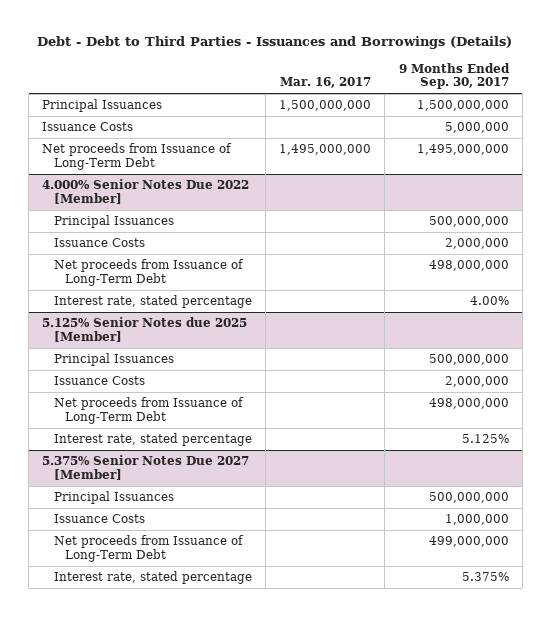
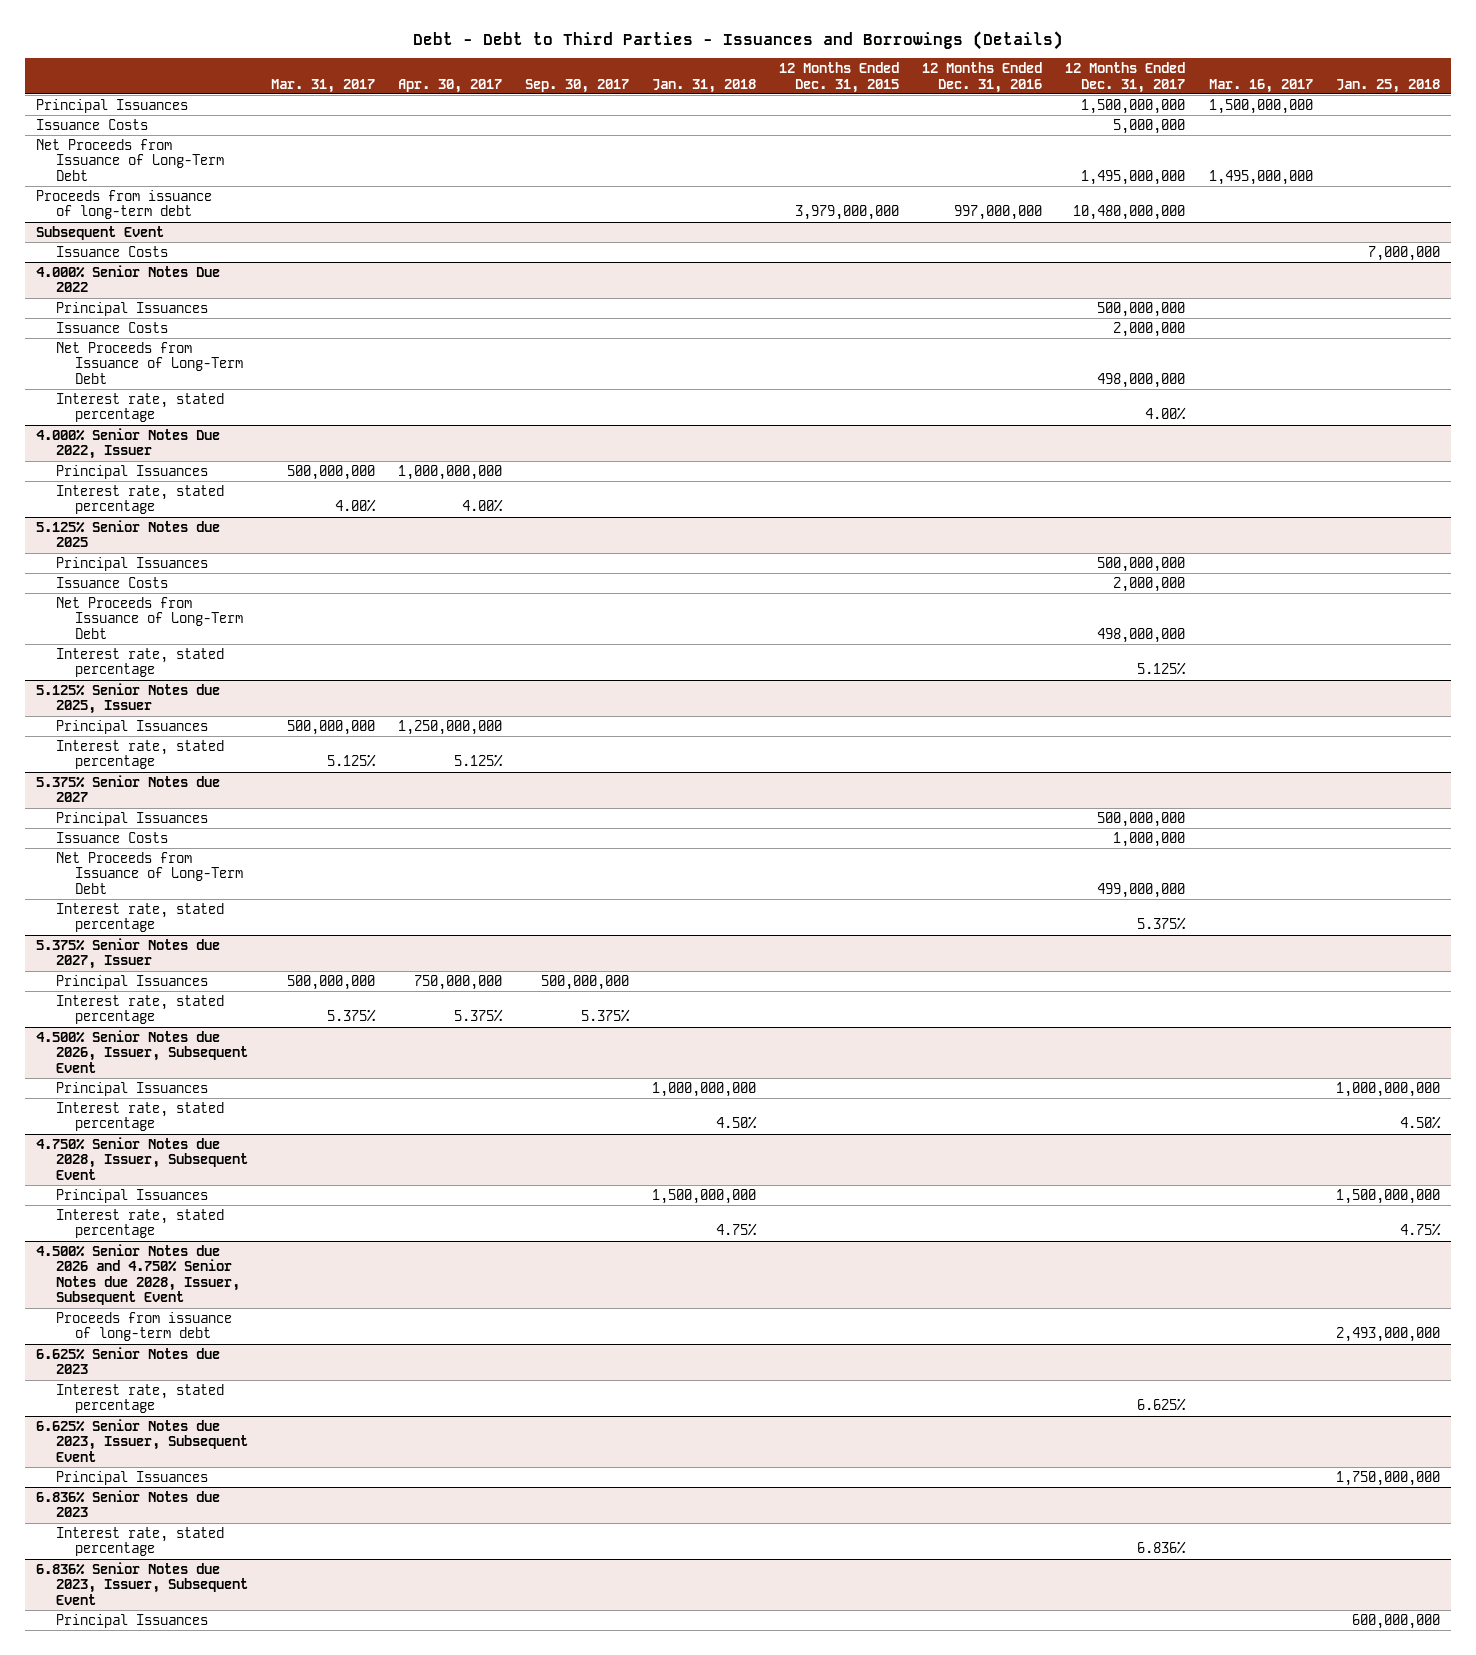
[398,62,510,90] 9 Months Ended Sep. 30, 2017 -> none
none -> [270,78,375,93] Mar. 31, 2017
none -> [397,78,502,93] Apr. 30, 2017
none -> [524,78,629,93] Sep. 30, 2017
none -> [652,78,757,93] Jan. 31, 2018
none -> [779,62,900,93] 12 Months Ended Dec. 31, 2015
none -> [922,62,1043,93] 12 Months Ended Dec. 31, 2016
none -> [1065,62,1186,93] 12 Months Ended Dec. 31, 2017
none -> [1335,78,1440,93] Jan. 25, 2018
[42,143,233,170] Net proceeds from Issuance of Long-Term Debt -> [36,138,224,181] Net Proceeds from Issuance of Long-Term Debt
none -> [36,189,213,220] Proceeds from issuance of long-term debt
none -> [36,225,165,240] Subsequent Event
none -> [55,245,168,257] Issuance Costs
[42,179,250,204] 4.000% Senior Notes Due 2022 [Member] -> [36,264,221,293] 4.000% Senior Notes Due 2022
[53,259,244,286] Net proceeds from Issuance of Long-Term Debt -> [55,341,243,384] Net Proceeds from Issuance of Long-Term Debt
none -> [36,427,221,460] 4.000% Senior Notes Due 2022, Issuer
none -> [55,464,208,479] Principal Issuances
none -> [55,484,224,515] Interest rate, stated percentage
[42,317,248,342] 5.125% Senior Notes due 2025 [Member] -> [36,519,221,548] 5.125% Senior Notes due 2025
[53,397,244,424] Net proceeds from Issuance of Long-Term Debt -> [55,596,243,639] Net Proceeds from Issuance of Long-Term Debt
none -> [36,682,221,715] 5.125% Senior Notes due 2025, Issuer
none -> [55,719,208,734] Principal Issuances
none -> [55,739,224,770] Interest rate, stated percentage
[42,455,250,480] 5.375% Senior Notes Due 2027 [Member] -> [36,774,221,803] 5.375% Senior Notes due 2027
[53,535,244,562] Net proceeds from Issuance of Long-Term Debt -> [55,851,243,894] Net Proceeds from Issuance of Long-Term Debt
none -> [36,937,221,970] 5.375% Senior Notes due 2027, Issuer
none -> [55,974,208,989] Principal Issuances
none -> [55,994,224,1025] Interest rate, stated percentage
none -> [36,1029,248,1073] 4.500% Senior Notes due 2026, Issuer, Subsequent Event
none -> [55,1081,208,1096] Principal Issuances
none -> [55,1101,224,1132] Interest rate, stated percentage
none -> [36,1136,248,1180] 4.750% Senior Notes due 2028, Issuer, Subsequent Event
none -> [55,1188,208,1203] Principal Issuances
none -> [55,1208,224,1239] Interest rate, stated percentage
none -> [36,1243,240,1306] 4.500% Senior Notes due 2026 and 4.750% Senior Notes due 2028, Issuer, Subsequent Event
none -> [55,1311,232,1342] Proceeds from issuance of long-term debt
none -> [36,1346,221,1375] 6.625% Senior Notes due 2023
none -> [55,1383,224,1414] Interest rate, stated percentage
none -> [36,1418,248,1462] 6.625% Senior Notes due 2023, Issuer, Subsequent Event
none -> [55,1470,208,1485] Principal Issuances
none -> [36,1489,221,1518] 6.836% Senior Notes due 2023
none -> [55,1526,224,1557] Interest rate, stated percentage
none -> [36,1561,248,1605] 6.836% Senior Notes due 2023, Issuer, Subsequent Event
none -> [55,1613,208,1628] Principal Issuances

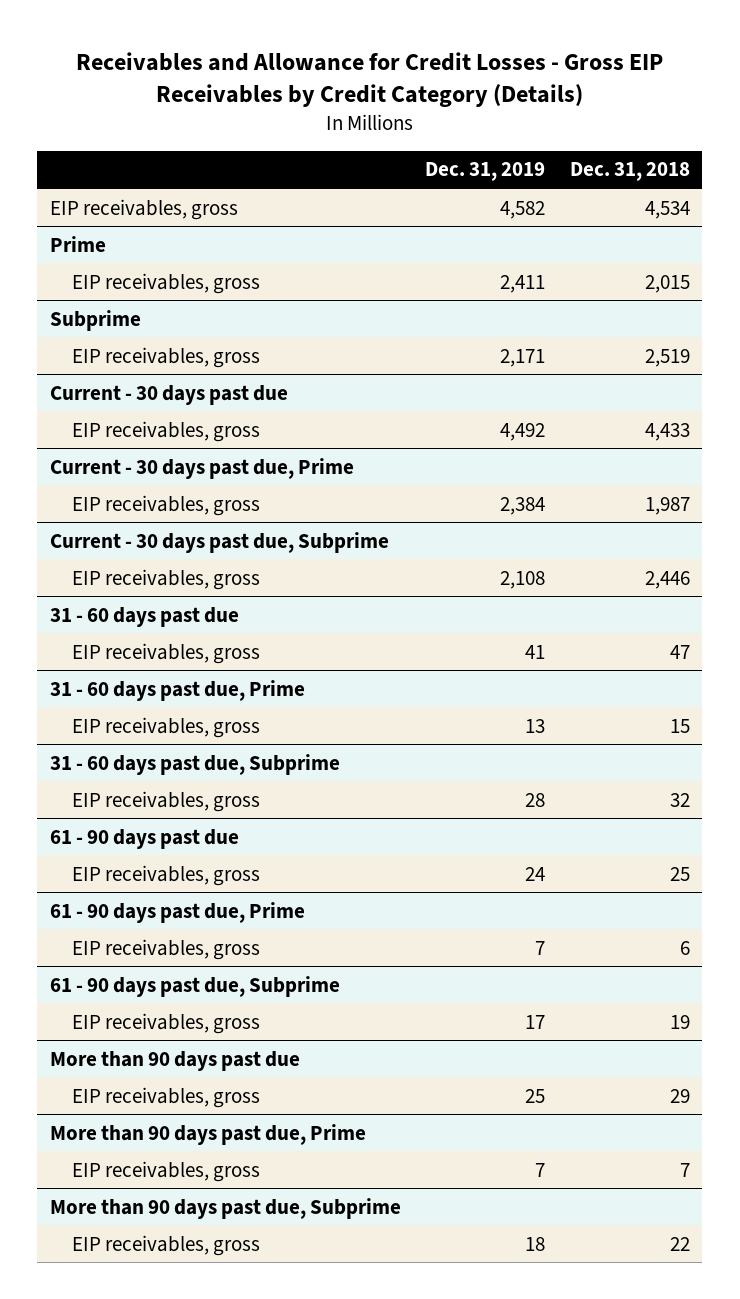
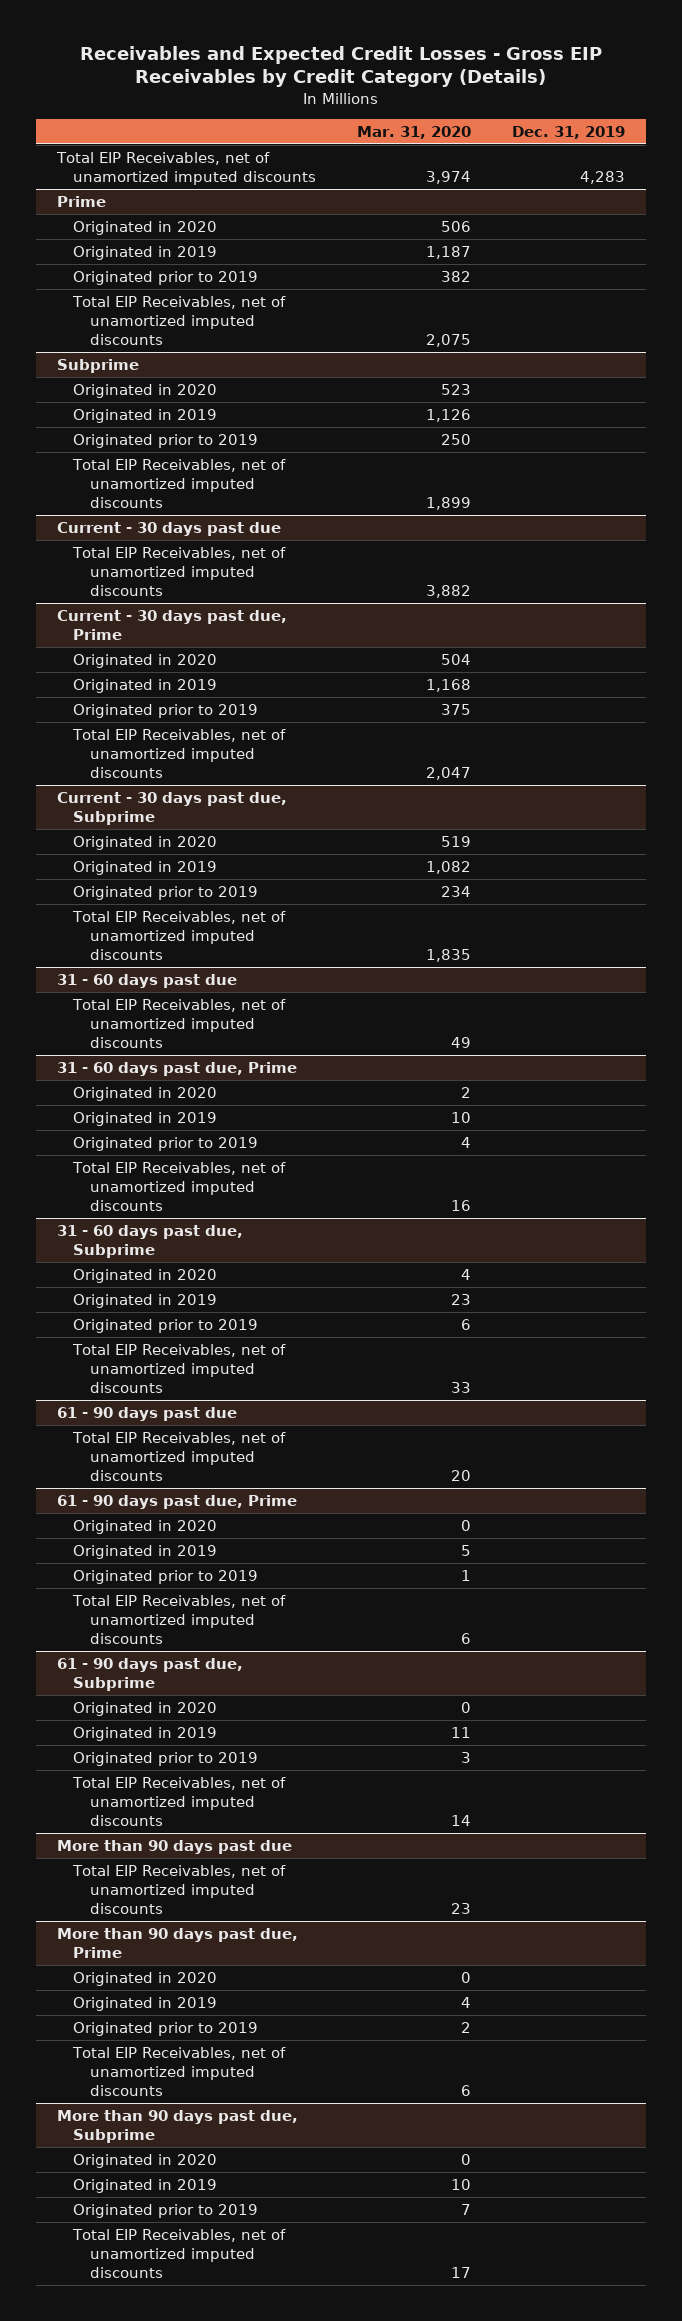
[75,51,663,108] Receivables and Allowance for Credit Losses - Gross EIP Receivables by Credit Category (Details) -> [80,45,603,88] Receivables and Expected Credit Losses - Gross EIP Receivables by Credit Category (Details)
[570,162,691,182] Dec. 31, 2018 -> none
none -> [357,125,472,139] Mar. 31, 2020
[49,198,238,220] EIP receivables, gross -> none
none -> [55,152,317,186] Total EIP Receivables, net of unamortized imputed discounts
[71,272,260,294] EIP receivables, gross -> none
none -> [73,221,218,236] Originated in 2020
none -> [73,246,218,261] Originated in 2019
none -> [73,271,259,286] Originated prior to 2019
none -> [72,296,287,345] Total EIP Receivables, net of unamortized imputed discounts
[71,346,260,368] EIP receivables, gross -> none
none -> [73,384,218,399] Originated in 2020
none -> [73,409,218,424] Originated in 2019
none -> [73,434,259,449] Originated prior to 2019
none -> [72,459,287,508] Total EIP Receivables, net of unamortized imputed discounts
[71,420,260,442] EIP receivables, gross -> none
none -> [72,547,287,596] Total EIP Receivables, net of unamortized imputed discounts
[71,494,260,516] EIP receivables, gross -> none
none -> [73,654,218,669] Originated in 2020
none -> [73,679,218,694] Originated in 2019
none -> [73,704,259,719] Originated prior to 2019
none -> [72,729,287,778] Total EIP Receivables, net of unamortized imputed discounts
[71,568,260,590] EIP receivables, gross -> none
none -> [73,836,218,851] Originated in 2020
none -> [73,861,218,876] Originated in 2019
none -> [73,886,259,901] Originated prior to 2019
none -> [72,911,287,960] Total EIP Receivables, net of unamortized imputed discounts
[71,642,260,664] EIP receivables, gross -> none
none -> [72,999,287,1048] Total EIP Receivables, net of unamortized imputed discounts
[71,716,260,738] EIP receivables, gross -> none
none -> [73,1087,218,1102] Originated in 2020
none -> [73,1112,218,1127] Originated in 2019
none -> [73,1137,259,1152] Originated prior to 2019
none -> [72,1162,287,1211] Total EIP Receivables, net of unamortized imputed discounts
[71,790,260,812] EIP receivables, gross -> none
none -> [73,1269,218,1284] Originated in 2020
none -> [73,1294,218,1309] Originated in 2019
none -> [73,1319,259,1334] Originated prior to 2019
none -> [72,1344,287,1393] Total EIP Receivables, net of unamortized imputed discounts
[71,864,260,886] EIP receivables, gross -> none
none -> [72,1432,287,1481] Total EIP Receivables, net of unamortized imputed discounts
[71,938,260,960] EIP receivables, gross -> none
none -> [73,1520,218,1535] Originated in 2020
none -> [73,1545,218,1560] Originated in 2019
none -> [73,1570,259,1585] Originated prior to 2019
none -> [72,1595,287,1644] Total EIP Receivables, net of unamortized imputed discounts
[71,1012,260,1034] EIP receivables, gross -> none
none -> [73,1702,218,1717] Originated in 2020
none -> [73,1727,218,1742] Originated in 2019
none -> [73,1752,259,1767] Originated prior to 2019
none -> [72,1777,287,1826] Total EIP Receivables, net of unamortized imputed discounts
[71,1086,260,1108] EIP receivables, gross -> none
none -> [72,1865,287,1914] Total EIP Receivables, net of unamortized imputed discounts
[71,1160,260,1182] EIP receivables, gross -> none
none -> [73,1972,218,1987] Originated in 2020
none -> [73,1997,218,2012] Originated in 2019
none -> [73,2022,259,2037] Originated prior to 2019
none -> [72,2047,287,2096] Total EIP Receivables, net of unamortized imputed discounts
[71,1234,260,1256] EIP receivables, gross -> none
none -> [73,2154,218,2169] Originated in 2020
none -> [73,2179,218,2194] Originated in 2019
none -> [73,2204,259,2219] Originated prior to 2019
none -> [72,2229,287,2278] Total EIP Receivables, net of unamortized imputed discounts

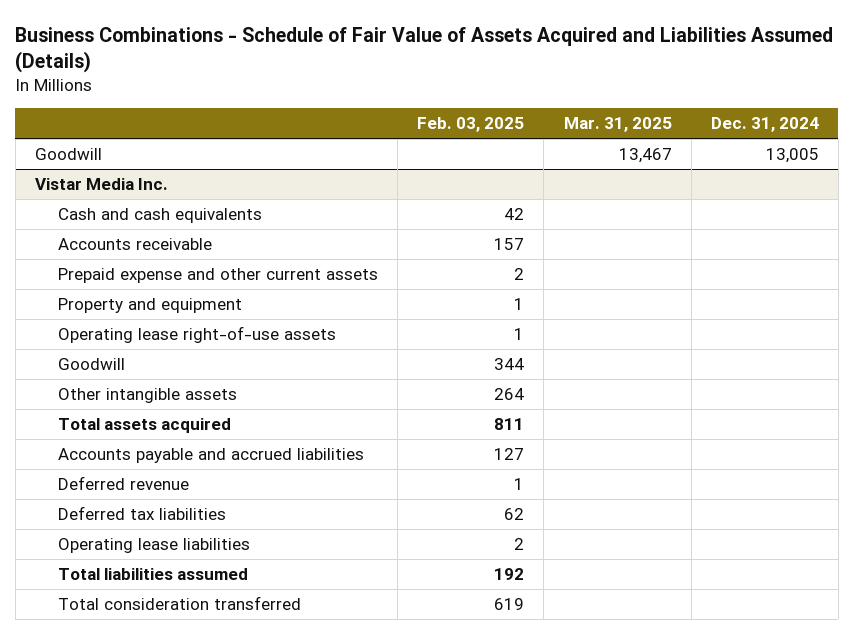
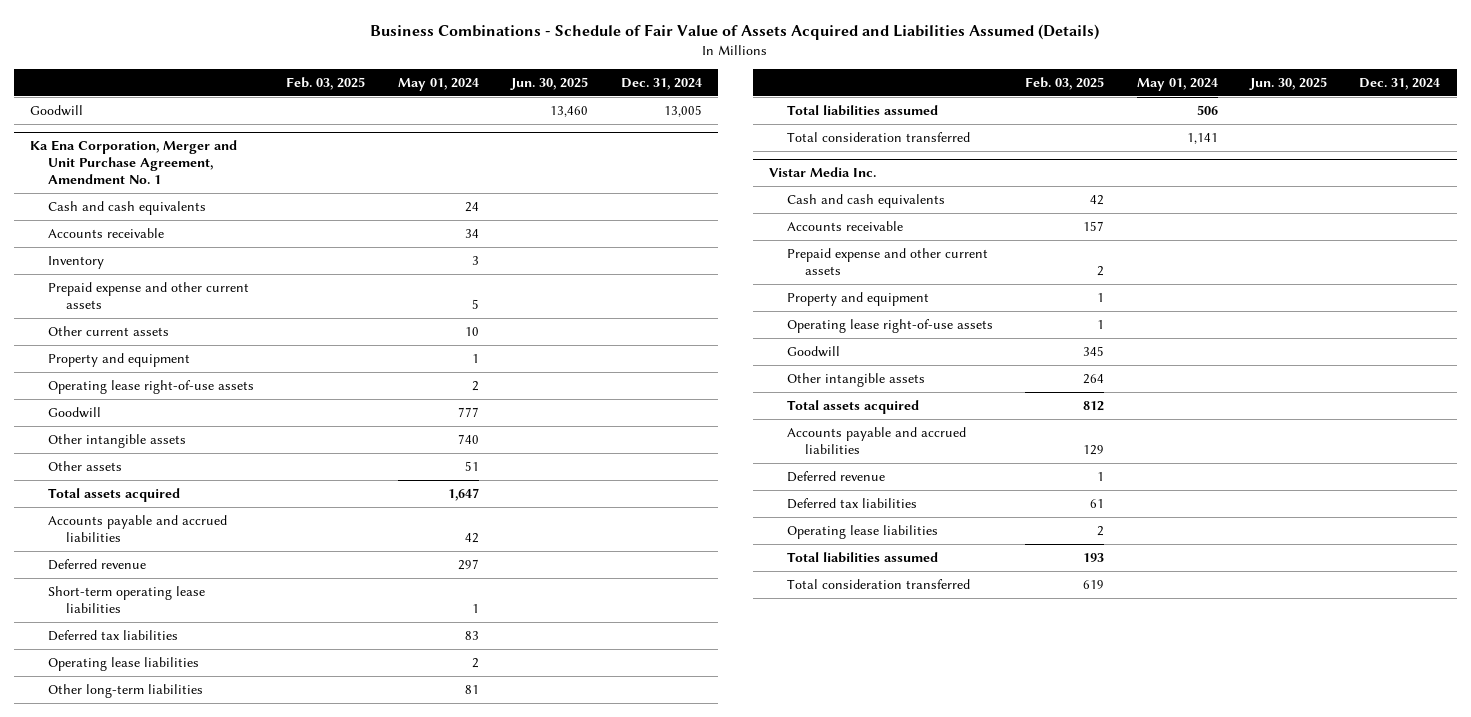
[563,117,672,133] Mar. 31, 2025 -> none
none -> [397,77,479,91] May 01, 2024
none -> [510,76,589,90] Jun. 30, 2025
none -> [30,140,238,185] Ka Ena Corporation, Merger and Unit Purchase Agreement, Amendment No. 1
none -> [48,200,207,215] Cash and cash equivalents
none -> [48,227,165,238] Accounts receivable
none -> [48,255,105,269] Inventory
none -> [48,281,250,309] Prepaid expense and other current assets
none -> [48,325,170,336] Other current assets
none -> [48,352,191,367] Property and equipment
none -> [48,379,255,394] Operating lease right-of-use assets
none -> [48,406,102,418] Goodwill
none -> [48,433,187,448] Other intangible assets
none -> [48,460,123,471] Other assets
none -> [48,487,181,502] Total assets acquired
none -> [48,514,228,542] Accounts payable and accrued liabilities
none -> [48,558,147,570] Deferred revenue
none -> [48,585,206,613] Short-term operating lease liabilities
none -> [48,629,179,641] Deferred tax liabilities
none -> [48,656,200,671] Operating lease liabilities
none -> [48,683,204,698] Other long-term liabilities
none -> [786,104,938,116] Total liabilities assumed
none -> [786,131,970,142] Total consideration transferred
[494,358,525,371] 344 -> [1083,345,1105,356] 345
[494,418,525,431] 811 -> [1083,400,1105,411] 812
[494,448,525,461] 127 -> [1083,444,1105,455] 129
[504,508,525,521] 62 -> [1090,498,1105,508] 61
[494,568,525,581] 192 -> [1083,552,1105,562] 193

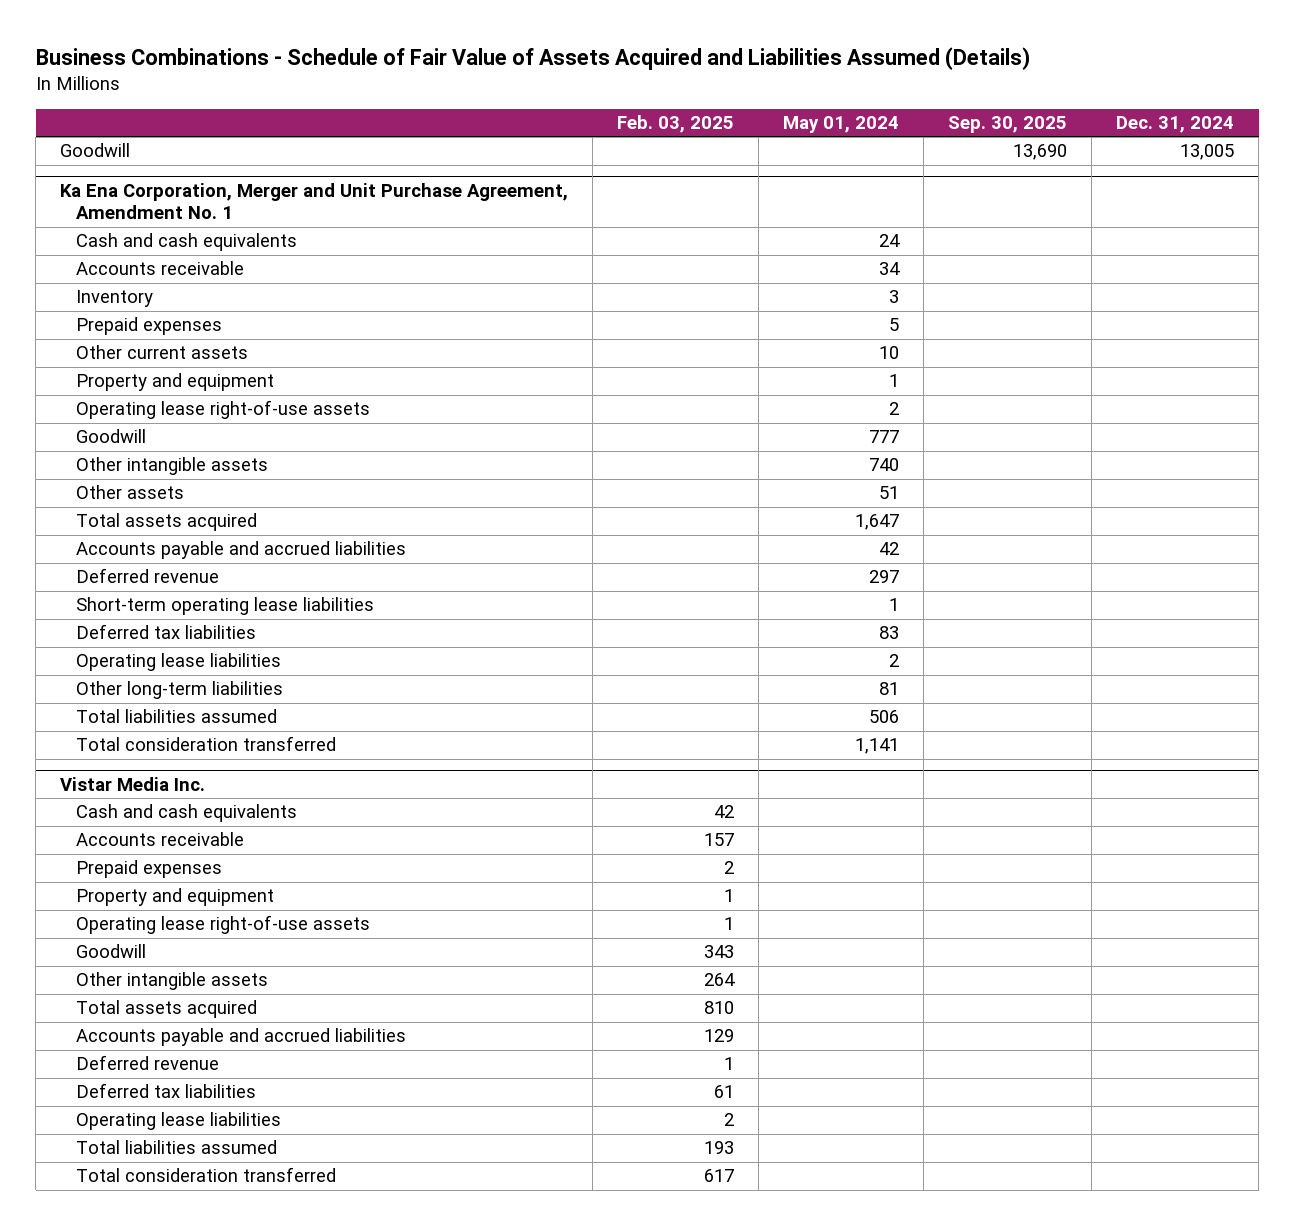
[510,76,589,90] Jun. 30, 2025 -> none
none -> [948,115,1068,133] Sep. 30, 2025
[48,281,250,309] Prepaid expense and other current assets -> [76,317,223,336] Prepaid expenses
[786,247,988,275] Prepaid expense and other current assets -> [76,860,223,879] Prepaid expenses
[1083,345,1105,356] 345 -> [704,945,735,959] 343
[1083,400,1105,411] 812 -> [704,1001,735,1015] 810
[1083,579,1105,589] 619 -> [704,1169,735,1183] 617

